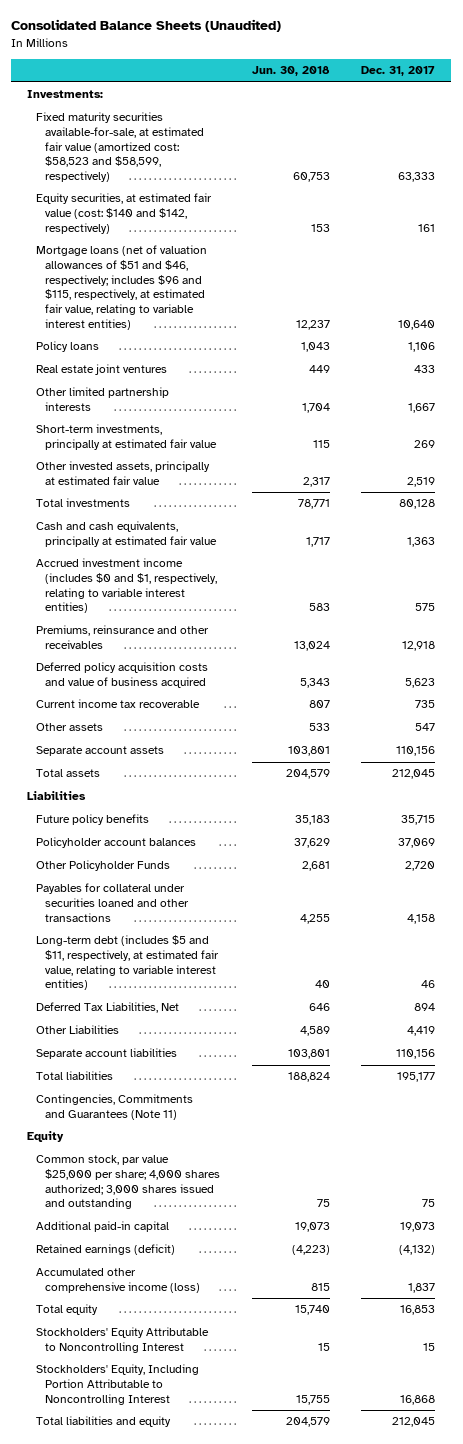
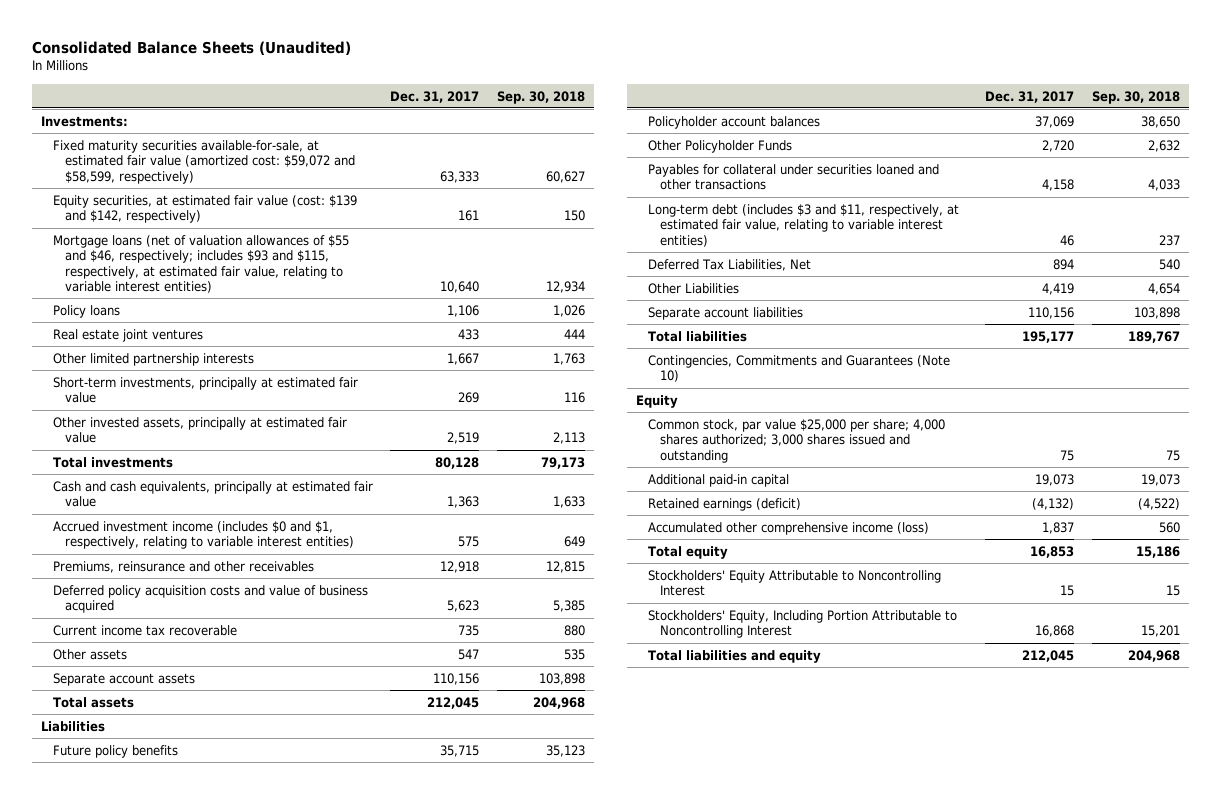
[251,66,330,77] Jun. 30, 2018 -> none
none -> [497,90,586,104] Sep. 30, 2018
[36,112,204,183] Fixed maturity securities available-for-sale, at estimated fair value (amortized cost: $58,523 and $58,599, respectively) -> [52,139,356,184] Fixed maturity securities available-for-sale, at estimated fair value (amortized cost: $59,072 and $58,599, respectively)
[36,193,213,234] Equity securities, at estimated fair value (cost: $140 and $142, respectively) -> [52,194,357,224] Equity securities, at estimated fair value (cost: $139 and $142, respectively)
[36,245,208,330] Mortgage loans (net of valuation allowances of $51 and $46, respectively; includes $96 and $115, respectively, at estimated fair value, relating to variable interest entities) -> [52,234,349,293] Mortgage loans (net of valuation allowances of $55 and $46, respectively; includes $93 and $115, respectively, at estimated fair value, relating to variable interest entities)
[36,935,219,991] Long-term debt (includes $5 and $11, respectively, at estimated fair value, relating to variable interest entities) -> [647,203,959,247] Long-term debt (includes $3 and $11, respectively, at estimated fair value, relating to variable interest entities)
[36,1094,194,1121] Contingencies, Commitments and Guarantees (Note 11) -> [647,354,950,383] Contingencies, Commitments and Guarantees (Note 10)

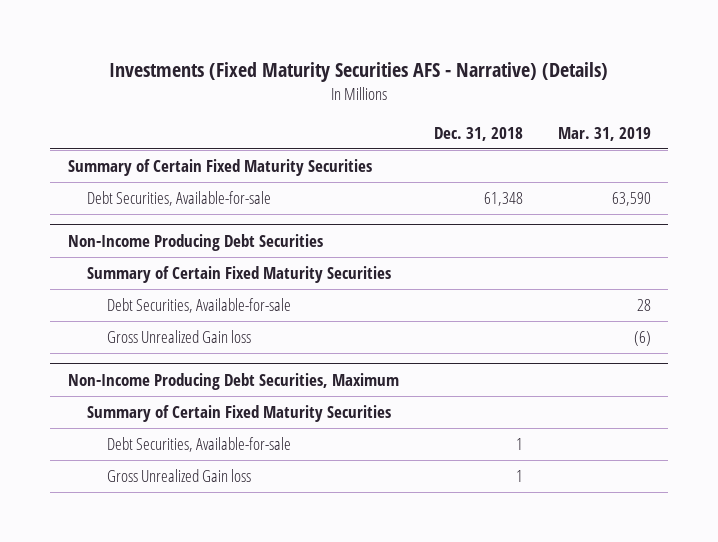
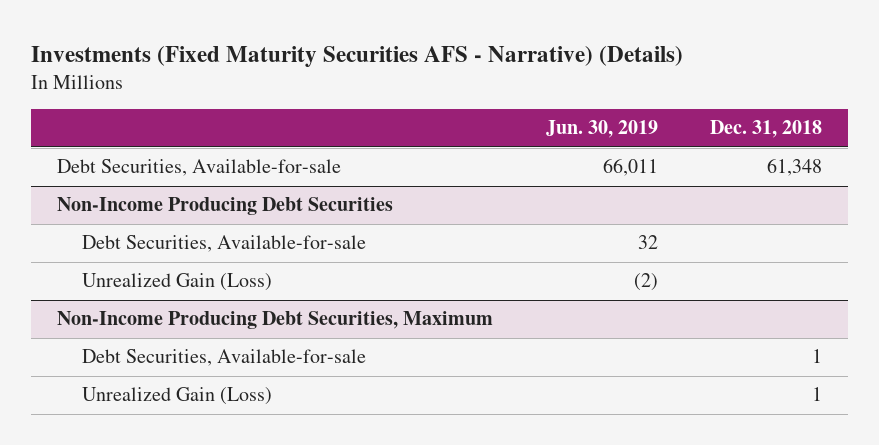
[557,126,651,141] Mar. 31, 2019 -> none
none -> [545,120,658,139] Jun. 30, 2019
[67,159,372,177] Summary of Certain Fixed Maturity Securities -> none
[87,266,392,284] Summary of Certain Fixed Maturity Securities -> none
[107,330,252,344] Gross Unrealized Gain loss -> [82,273,273,292] Unrealized Gain (Loss)
[87,405,392,423] Summary of Certain Fixed Maturity Securities -> none
[107,469,252,483] Gross Unrealized Gain loss -> [82,387,273,406] Unrealized Gain (Loss)

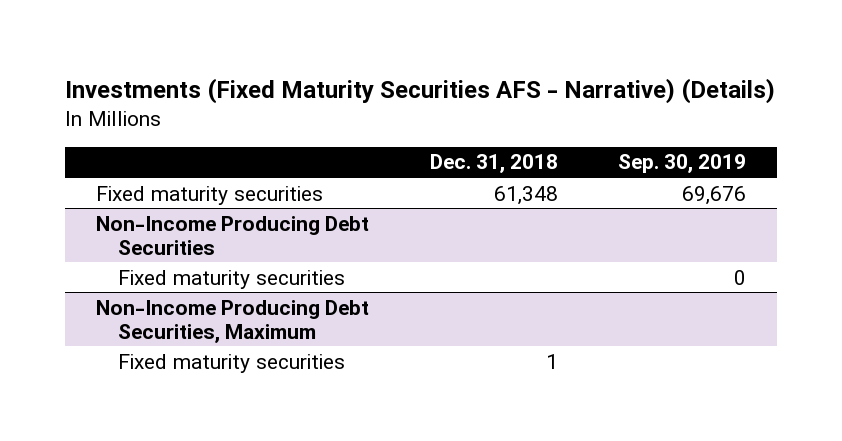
[545,120,658,139] Jun. 30, 2019 -> none
none -> [618,154,747,174] Sep. 30, 2019
[57,159,342,177] Debt Securities, Available-for-sale -> [95,185,323,205] Fixed maturity securities
[82,273,273,292] Unrealized Gain (Loss) -> none
[82,235,367,253] Debt Securities, Available-for-sale -> [117,269,345,289] Fixed maturity securities
[82,387,273,406] Unrealized Gain (Loss) -> none
[82,349,367,367] Debt Securities, Available-for-sale -> [117,353,345,373] Fixed maturity securities

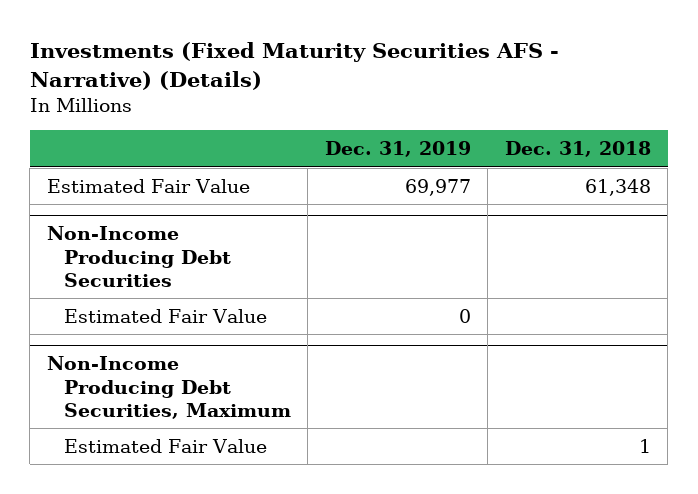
[618,154,747,174] Sep. 30, 2019 -> none
none -> [324,141,471,158] Dec. 31, 2019
[95,185,323,205] Fixed maturity securities -> [46,178,250,193] Estimated Fair Value
[117,269,345,289] Fixed maturity securities -> [63,308,267,323] Estimated Fair Value
[117,353,345,373] Fixed maturity securities -> [63,438,267,453] Estimated Fair Value

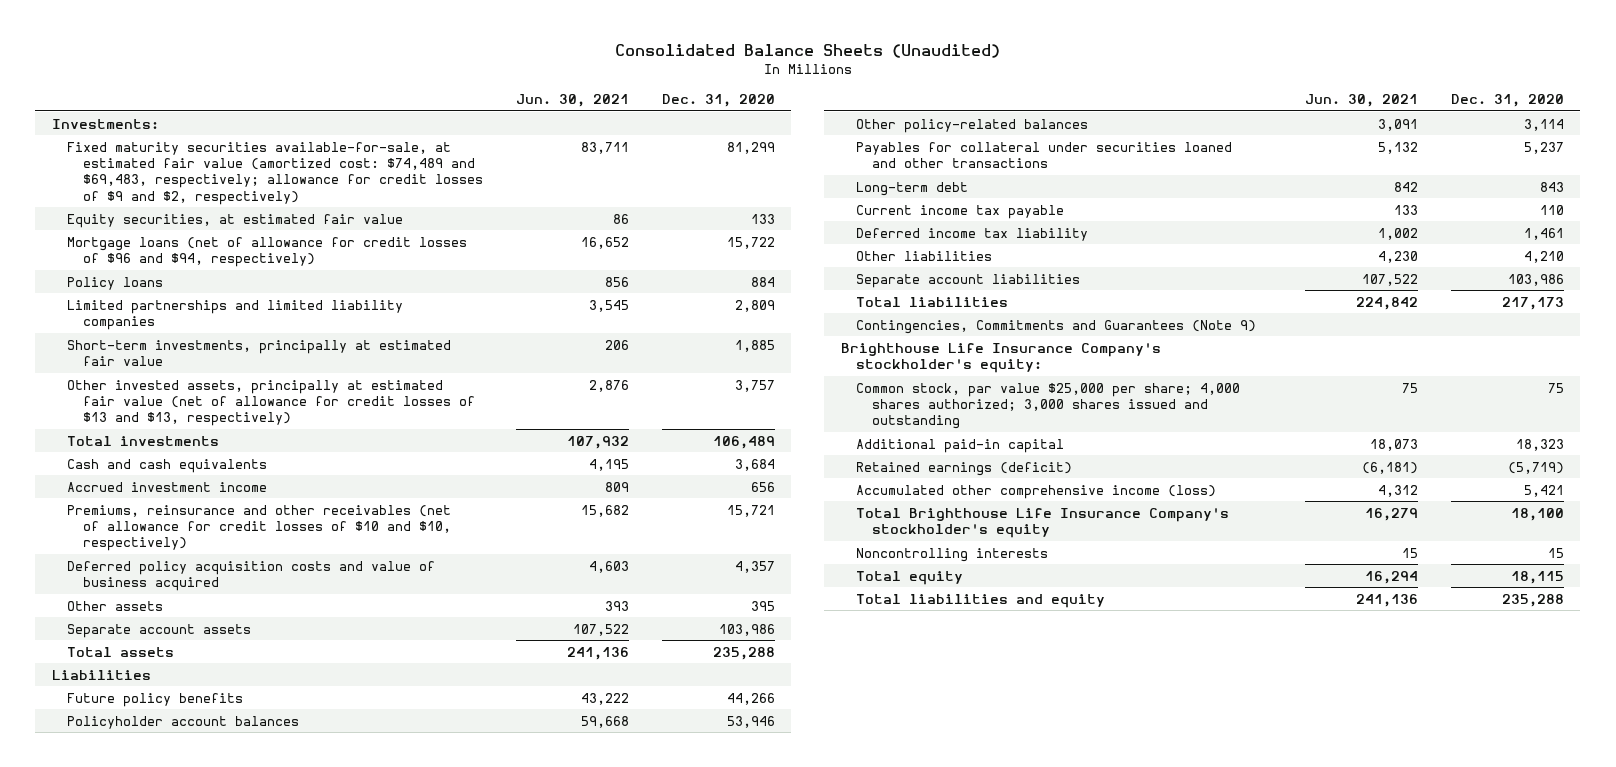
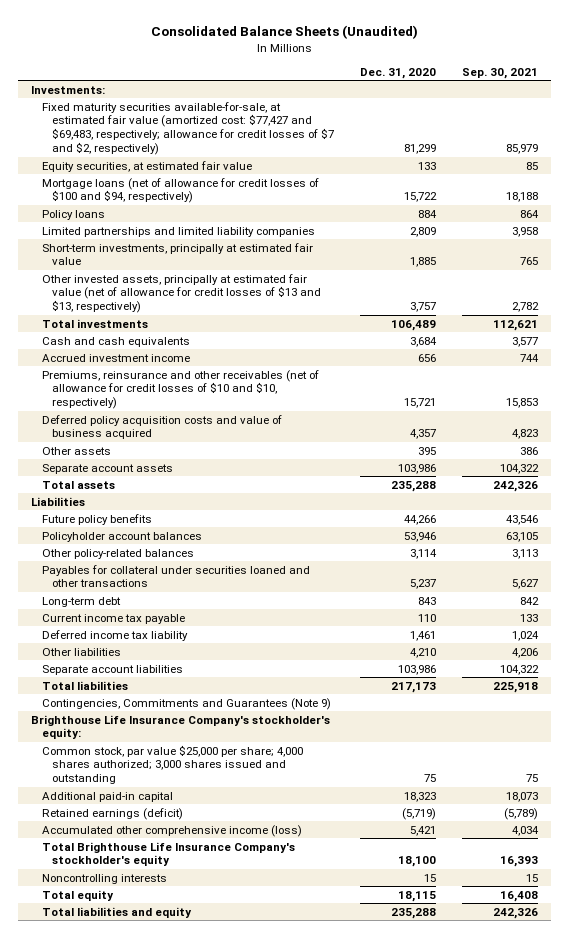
[515,93,629,107] Jun. 30, 2021 -> none
none -> [461,68,538,80] Sep. 30, 2021
[67,141,483,205] Fixed maturity securities available-for-sale, at estimated fair value (amortized cost: $74,489 and $69,483, respectively; allowance for credit losses of $9 and $2, respectively) -> [41,101,334,156] Fixed maturity securities available-for-sale, at estimated fair value (amortized cost: $77,427 and $69,483, respectively; allowance for credit losses of $7 and $2, respectively)
[67,236,468,268] Mortgage loans (net of allowance for credit losses of $96 and $94, respectively) -> [41,177,319,204] Mortgage loans (net of allowance for credit losses of $100 and $94, respectively)

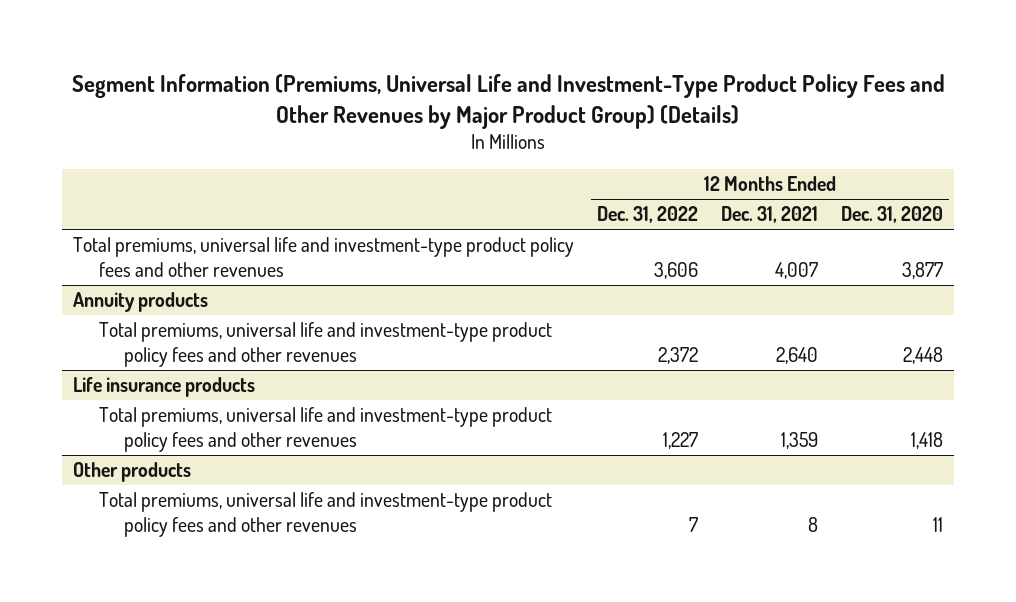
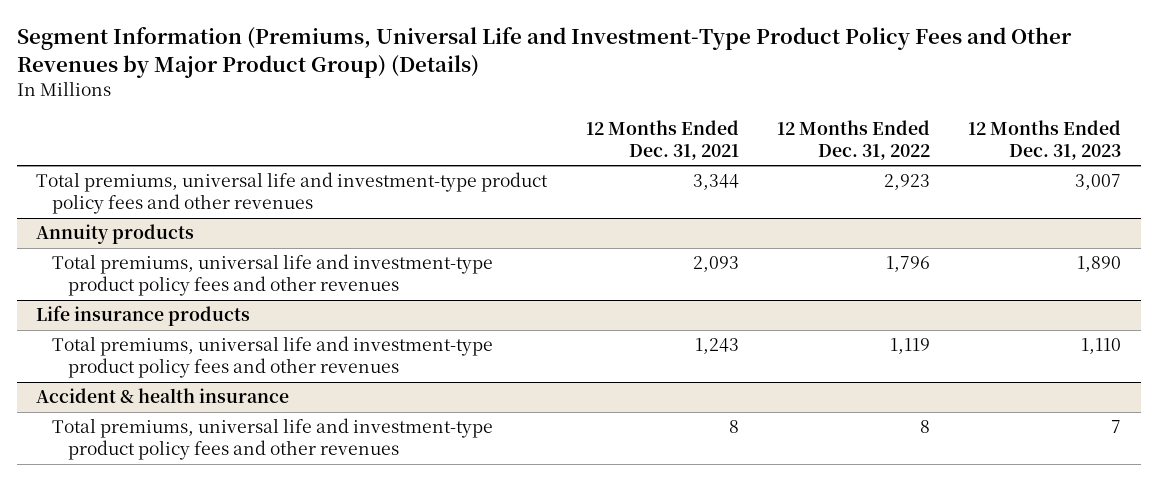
[840,206,943,224] Dec. 31, 2020 -> none
none -> [968,119,1122,160] 12 Months Ended Dec. 31, 2023
[653,261,698,279] 3,606 -> [884,174,931,191] 2,923
[774,261,818,279] 4,007 -> [692,174,739,191] 3,344
[657,346,698,364] 2,372 -> [886,256,931,273] 1,796
[775,346,818,364] 2,640 -> [692,256,739,273] 2,093
[662,431,698,449] 1,227 -> [890,338,931,355] 1,119
[780,431,818,449] 1,359 -> [694,338,739,355] 1,243
[72,462,191,483] Other products -> [36,388,290,404] Accident & health insurance
[688,516,698,532] 7 -> [920,420,931,434] 8

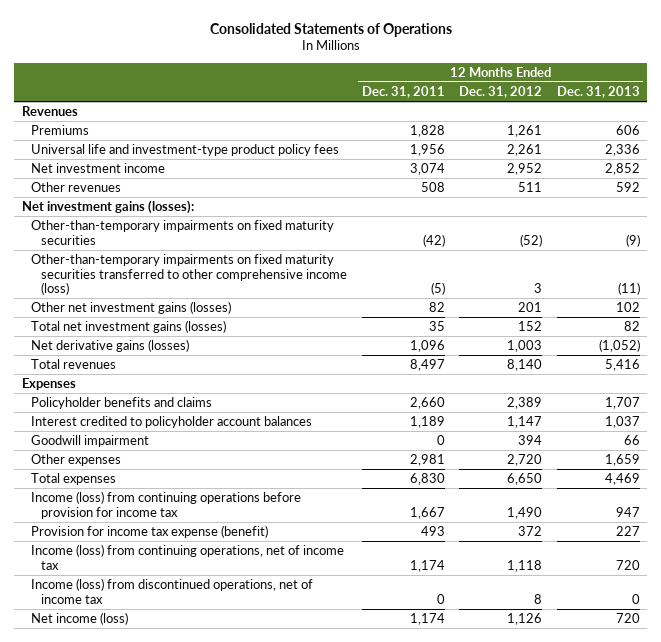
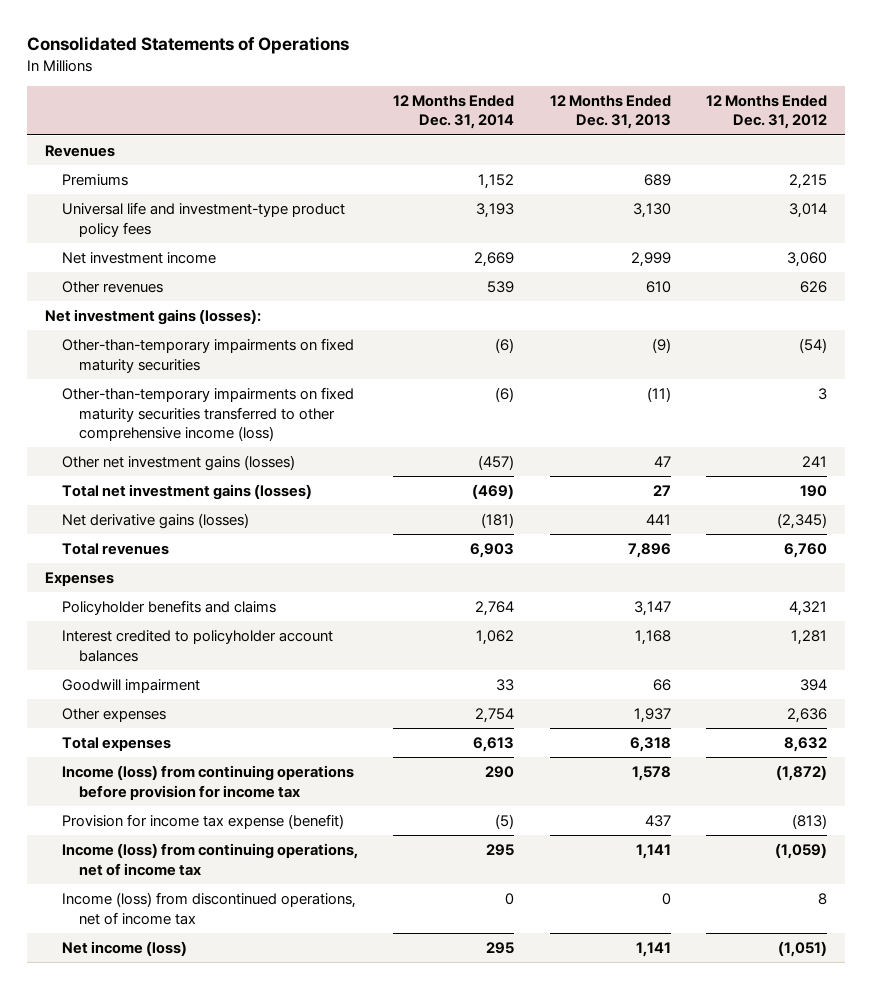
[361,85,445,98] Dec. 31, 2011 -> none
none -> [393,94,515,130] 12 Months Ended Dec. 31, 2014
[507,125,543,138] 1,261 -> [789,173,828,189] 2,215
[615,125,640,136] 606 -> [643,173,671,186] 689
[507,144,543,157] 2,261 -> [789,202,828,218] 3,014
[604,144,640,157] 2,336 -> [632,202,671,218] 3,130
[507,163,543,176] 2,952 -> [787,251,828,267] 3,060
[604,163,640,176] 2,852 -> [630,251,671,267] 2,999
[518,182,543,193] 511 -> [800,280,828,293] 626
[615,182,640,193] 592 -> [645,280,671,293] 610
[520,233,543,247] (52) -> [799,337,828,353] (54)
[518,302,543,313] 201 -> [802,455,828,467] 241
[615,302,640,313] 102 -> [653,455,671,467] 47
[518,321,543,332] 152 -> [800,484,828,497] 190
[623,321,640,332] 82 -> [652,484,671,496] 27
[507,340,543,353] 1,003 -> [777,512,828,529] (2,345)
[598,339,640,353] (1,052) -> [645,513,671,525] 441
[507,359,543,372] 8,140 -> [784,542,828,558] 6,760
[604,359,640,372] 5,416 -> [627,542,671,558] 7,896
[507,397,543,410] 2,389 -> [789,600,828,616] 4,321
[604,397,640,410] 1,707 -> [633,600,671,616] 3,147
[507,416,543,429] 1,147 -> [791,629,828,645] 1,281
[604,416,640,429] 1,037 -> [634,629,671,645] 1,168
[507,454,543,467] 2,720 -> [787,707,828,723] 2,636
[604,454,640,467] 1,659 -> [633,707,671,723] 1,937
[507,473,543,486] 6,650 -> [784,736,828,752] 8,632
[604,473,640,486] 4,469 -> [629,736,671,752] 6,318
[507,506,543,519] 1,490 -> [776,764,828,781] (1,872)
[615,506,640,517] 947 -> [631,765,671,781] 1,578
[518,526,543,537] 372 -> [792,813,828,829] (813)
[615,526,640,537] 227 -> [644,814,671,827] 437
[507,559,543,572] 1,118 -> [775,842,828,859] (1,059)
[615,559,640,570] 720 -> [635,843,671,859] 1,141
[507,613,543,626] 1,126 -> [778,940,828,957] (1,051)
[615,613,640,624] 720 -> [635,941,671,957] 1,141

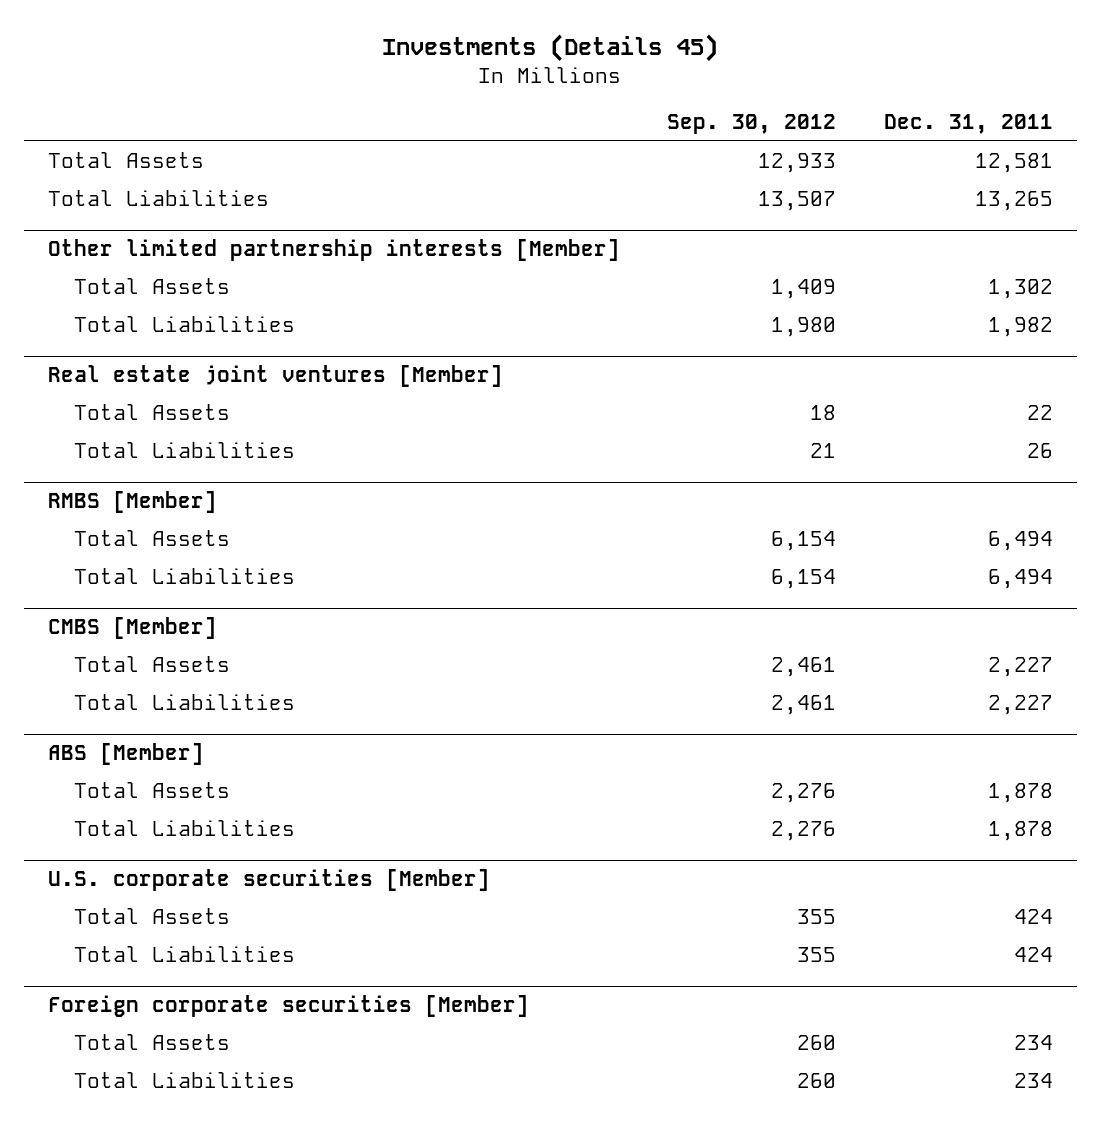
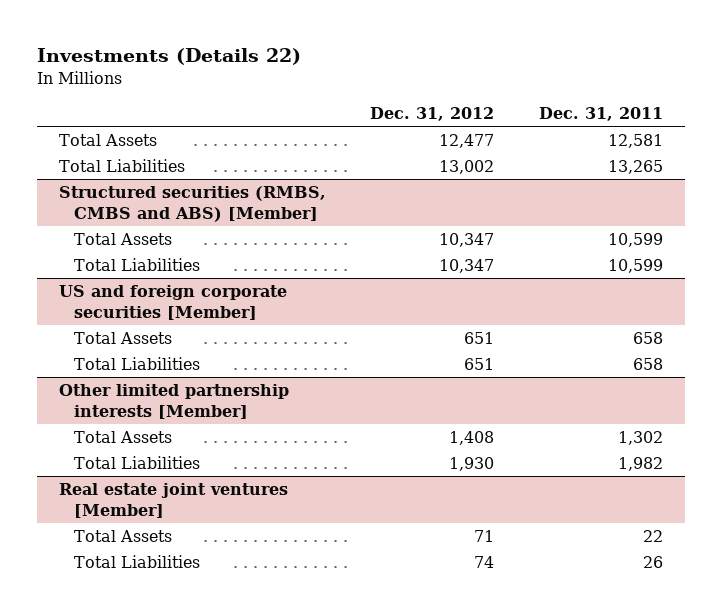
[382,34,719,63] Investments (Details 45) -> [36,47,301,65] Investments (Details 22)
[667,114,837,135] Sep. 30, 2012 -> none
none -> [370,106,495,121] Dec. 31, 2012
none -> [58,186,326,223] Structured securities (RMBS, CMBS and ABS) [Member]
none -> [74,233,173,246] Total Assets
none -> [74,258,201,272] Total Liabilities
none -> [58,285,287,321] US and foreign corporate securities [Member]
none -> [74,332,173,345] Total Assets
none -> [74,357,201,371] Total Liabilities
[47,491,217,514] RMBS [Member] -> none
[74,530,231,547] Total Assets -> none
[74,568,296,585] Total Liabilities -> none
[47,617,217,640] CMBS [Member] -> none
[74,656,231,673] Total Assets -> none
[74,694,296,711] Total Liabilities -> none
[47,743,204,766] ABS [Member] -> none
[74,782,231,799] Total Assets -> none
[74,820,296,837] Total Liabilities -> none
[47,869,490,892] U.S. corporate securities [Member] -> none
[74,908,231,925] Total Assets -> none
[74,946,296,963] Total Liabilities -> none
[47,995,529,1018] Foreign corporate securities [Member] -> none
[74,1034,231,1051] Total Assets -> none
[74,1072,296,1089] Total Liabilities -> none

